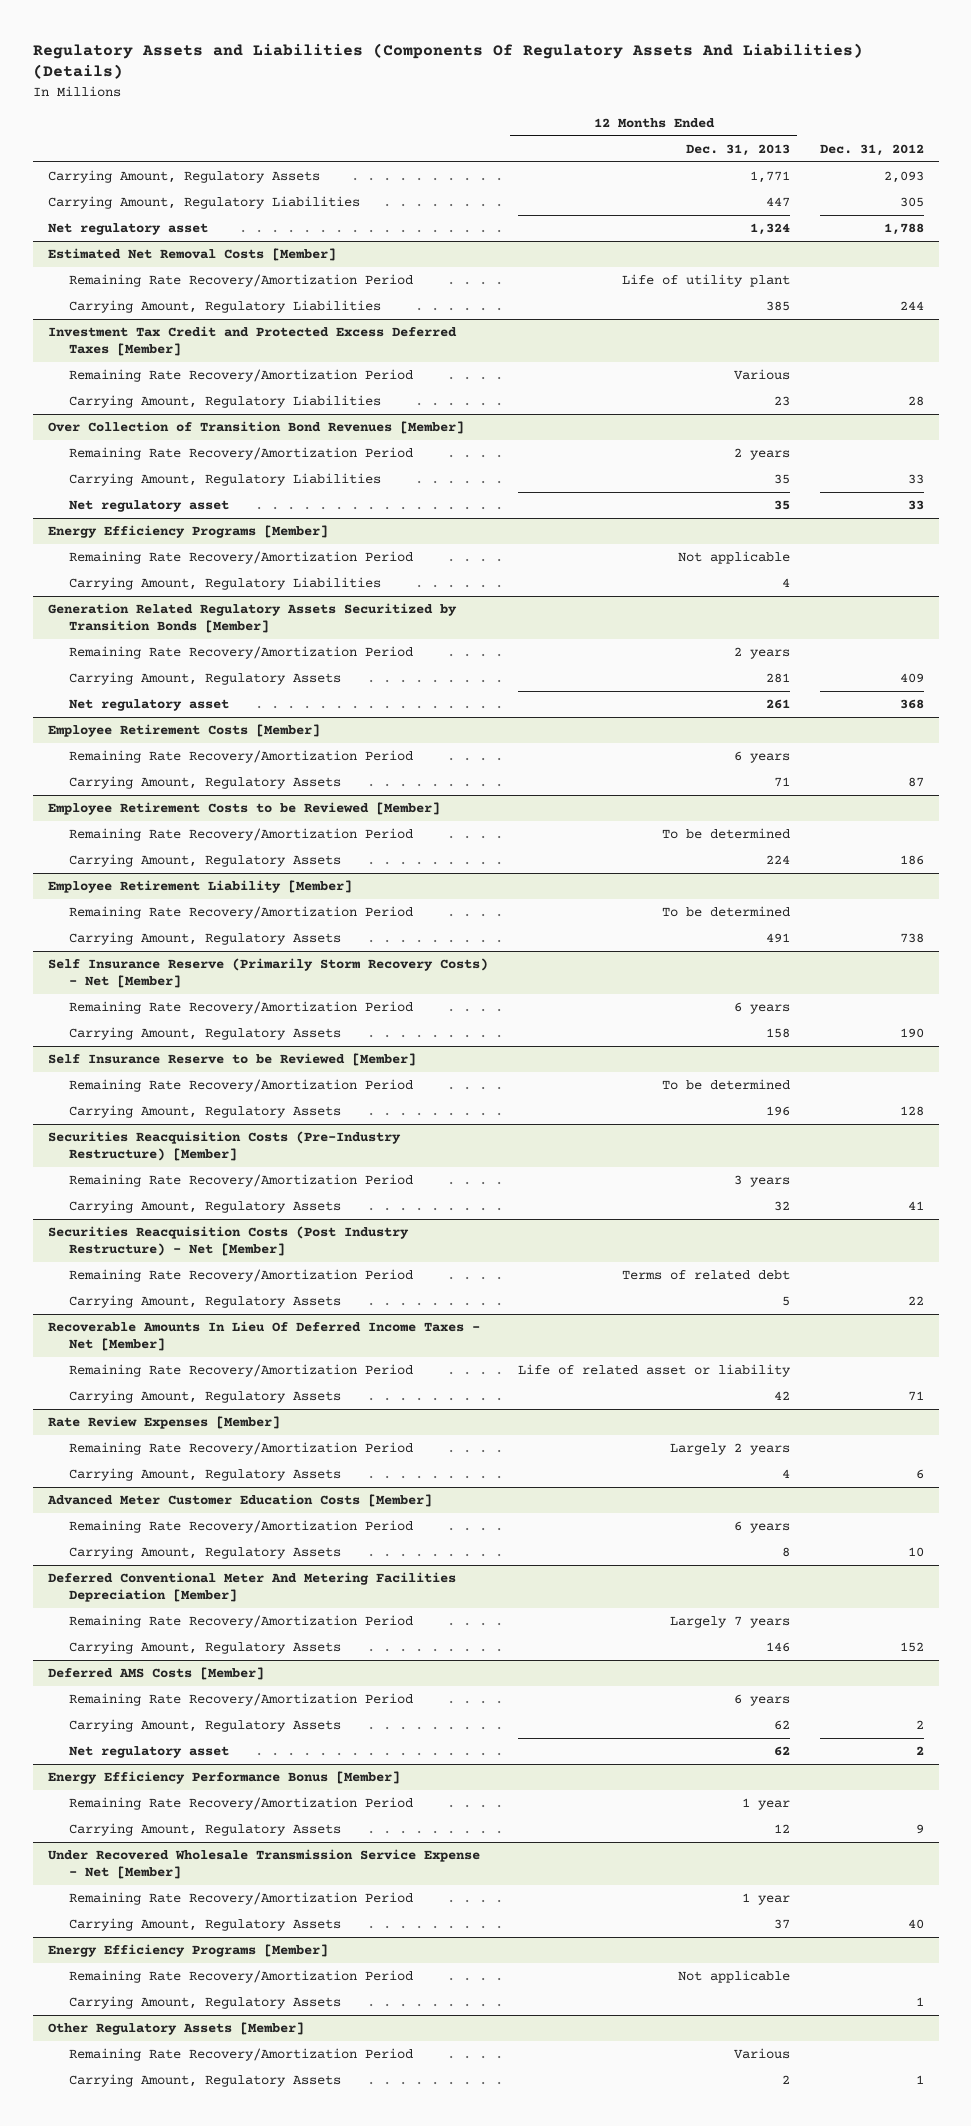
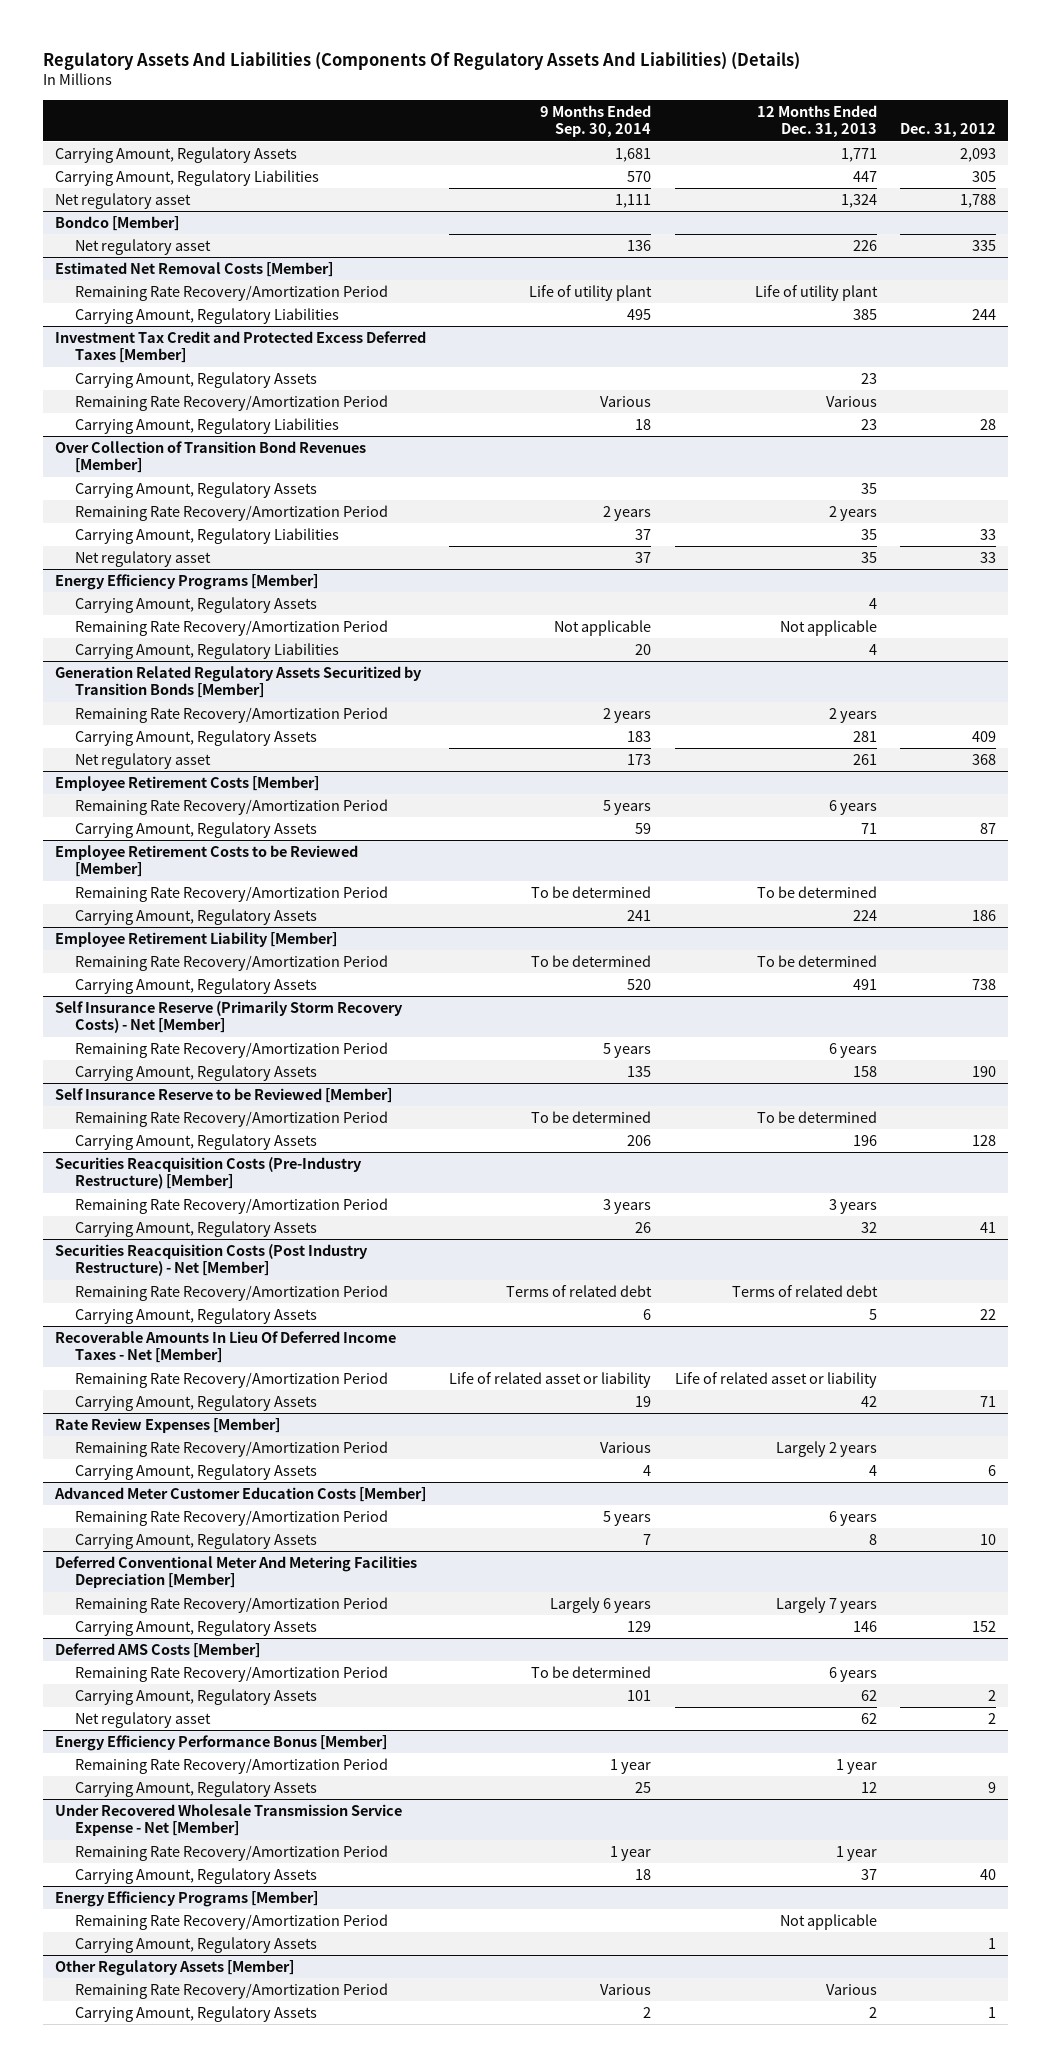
[32,42,863,80] Regulatory Assets and Liabilities (Components Of Regulatory Assets And Liabilities) (Details) -> [43,51,801,70] Regulatory Assets And Liabilities (Components Of Regulatory Assets And Liabilities) (Details)
none -> [540,104,652,138] 9 Months Ended Sep. 30, 2014
none -> [54,215,179,231] Bondco [Member]
none -> [75,238,212,255] Net regulatory asset
none -> [75,371,318,388] Carrying Amount, Regulatory Assets
none -> [75,481,318,498] Carrying Amount, Regulatory Assets
none -> [75,596,318,613] Carrying Amount, Regulatory Assets

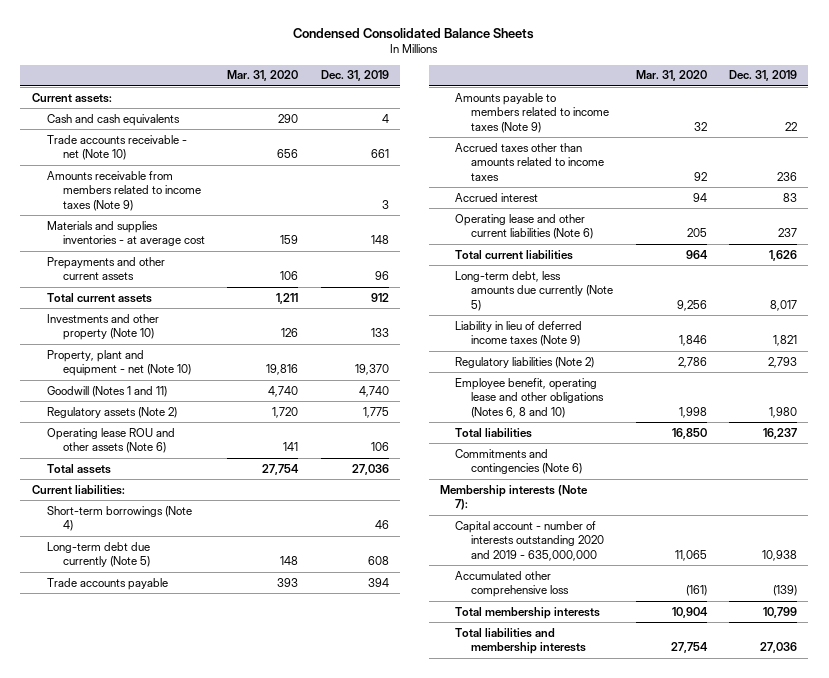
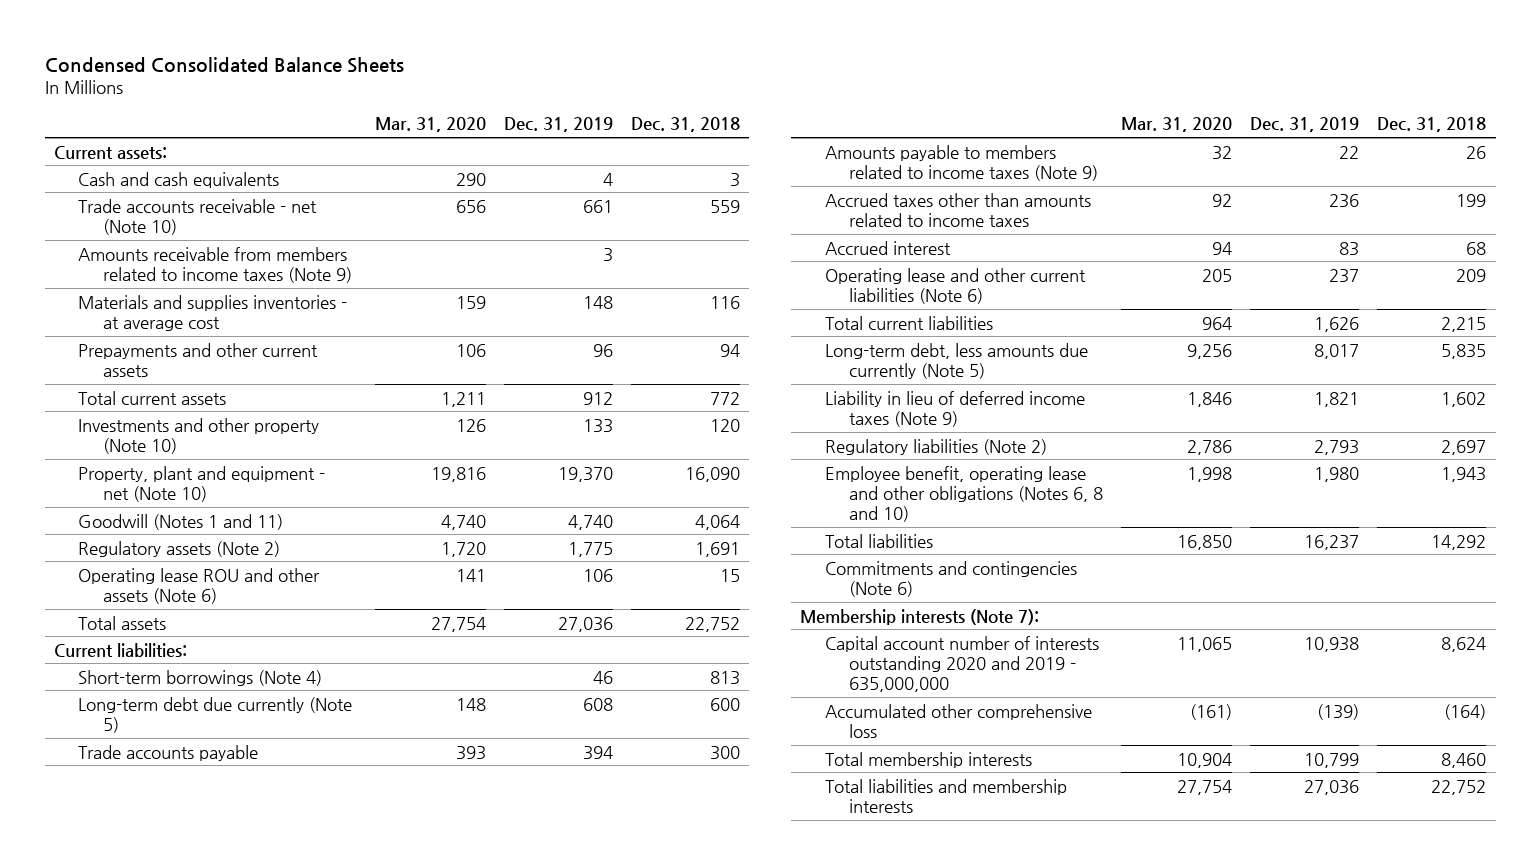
none -> [631,117,741,133] Dec. 31, 2018
[455,520,605,561] Capital account - number of interests outstanding 2020 and 2019 - 635,000,000 -> [824,635,1099,692] Capital account number of interests outstanding 2020 and 2019 - 635,000,000

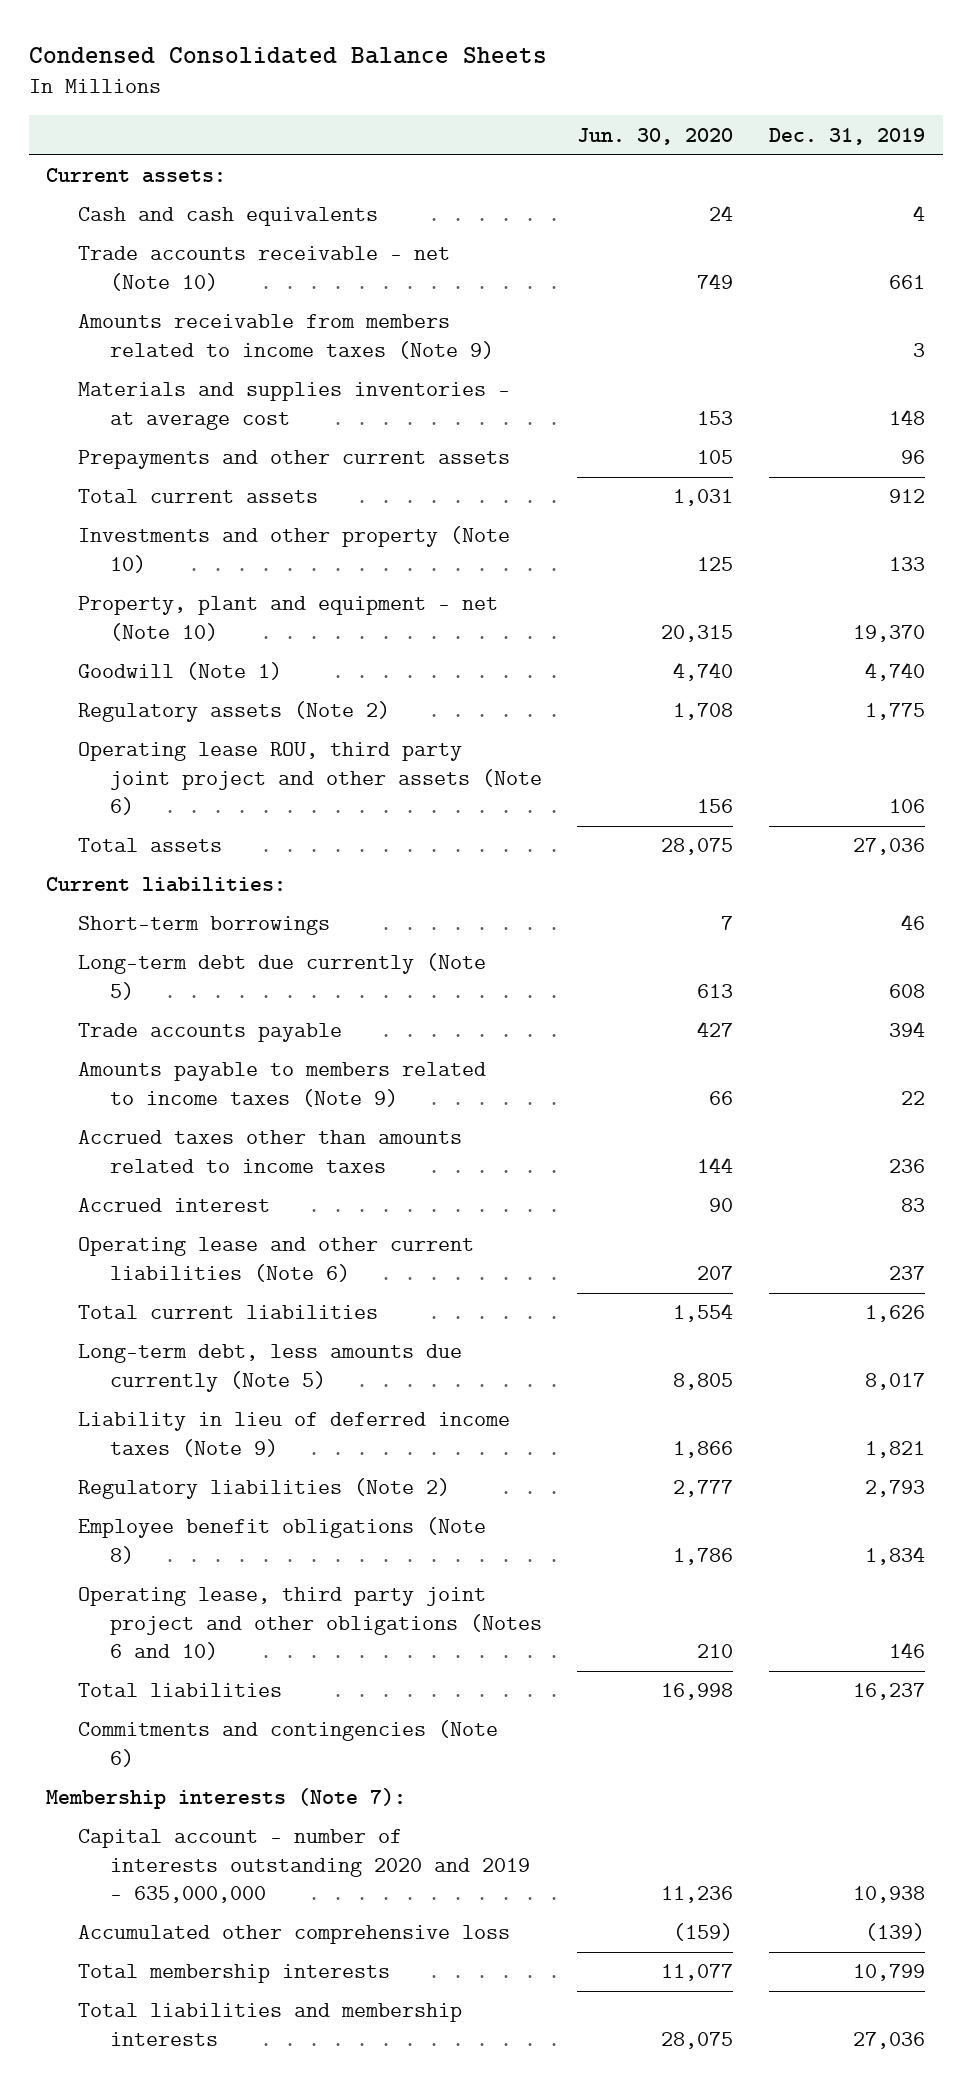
[375,117,487,133] Mar. 31, 2020 -> none
[631,117,741,133] Dec. 31, 2018 -> none
none -> [577,127,734,145] Jun. 30, 2020
[78,513,284,530] Goodwill (Notes 1 and 11) -> [78,662,283,681] Goodwill (Note 1)
[78,567,321,604] Operating lease ROU and other assets (Note 6) -> [78,742,542,816] Operating lease ROU, third party joint project and other assets (Note 6)
[78,669,323,686] Short-term borrowings (Note 4) -> [78,916,331,936] Short-term borrowings
none -> [78,1517,487,1564] Employee benefit obligations (Note 8)
[824,465,1104,522] Employee benefit, operating lease and other obligations (Notes 6, 8 and 10) -> [78,1587,542,1661] Operating lease, third party joint project and other obligations (Notes 6 and 10)
[1314,466,1360,482] 1,980 -> [888,1642,925,1659] 146
[824,635,1099,692] Capital account number of interests outstanding 2020 and 2019 - 635,000,000 -> [78,1829,530,1904] Capital account - number of interests outstanding 2020 and 2019 - 635,000,000

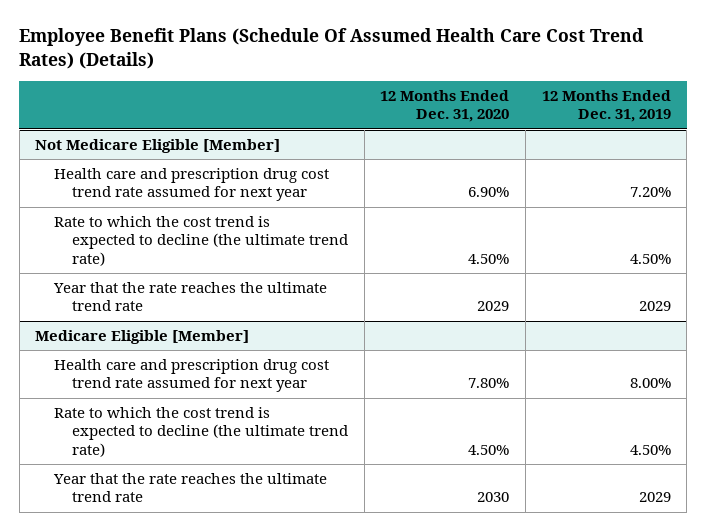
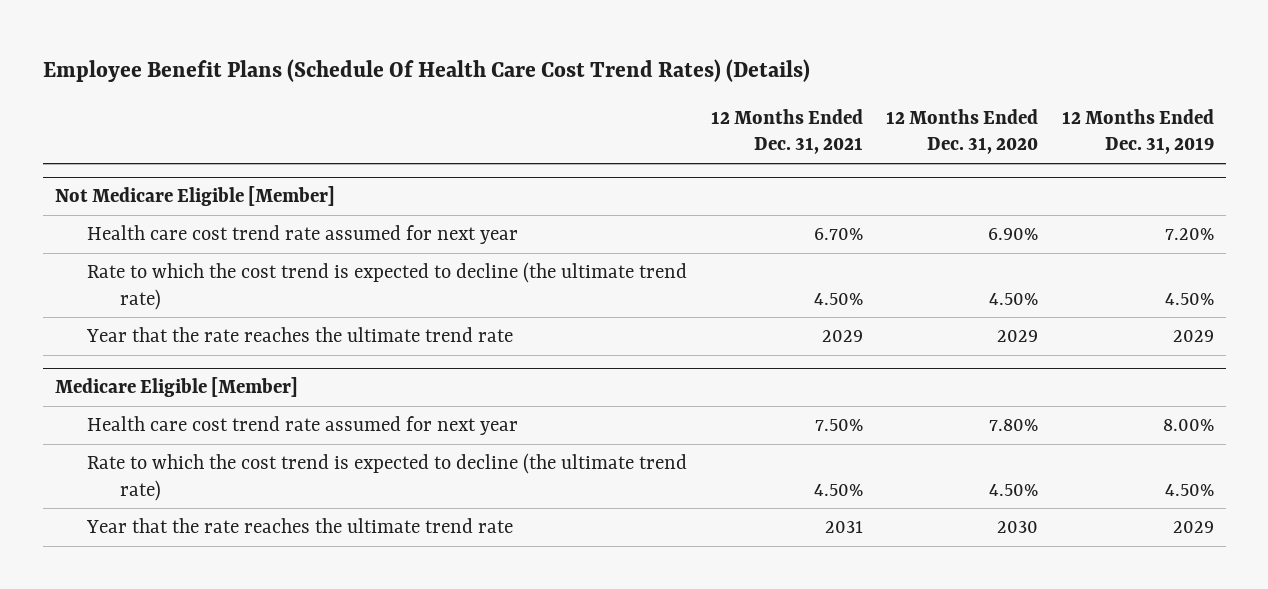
[19,28,645,69] Employee Benefit Plans (Schedule Of Assumed Health Care Cost Trend Rates) (Details) -> [42,58,810,82] Employee Benefit Plans (Schedule Of Health Care Cost Trend Rates) (Details)
none -> [710,108,863,155] 12 Months Ended Dec. 31, 2021
[53,168,329,202] Health care and prescription drug cost trend rate assumed for next year -> [87,225,519,245] Health care cost trend rate assumed for next year
[53,359,329,393] Health care and prescription drug cost trend rate assumed for next year -> [87,416,519,436] Health care cost trend rate assumed for next year

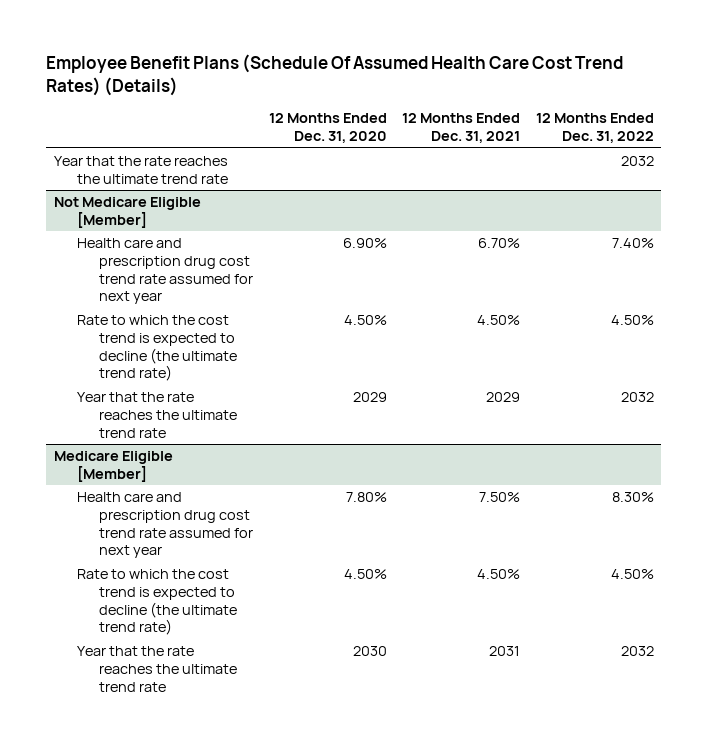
[42,58,810,82] Employee Benefit Plans (Schedule Of Health Care Cost Trend Rates) (Details) -> [45,53,623,96] Employee Benefit Plans (Schedule Of Assumed Health Care Cost Trend Rates) (Details)
[1061,108,1214,155] 12 Months Ended Dec. 31, 2019 -> none
none -> [535,113,654,144] 12 Months Ended Dec. 31, 2022
none -> [53,156,228,184] Year that the rate reaches the ultimate trend rate
[87,225,519,245] Health care cost trend rate assumed for next year -> [76,238,254,305] Health care and prescription drug cost trend rate assumed for next year
[87,416,519,436] Health care cost trend rate assumed for next year -> [76,492,254,559] Health care and prescription drug cost trend rate assumed for next year

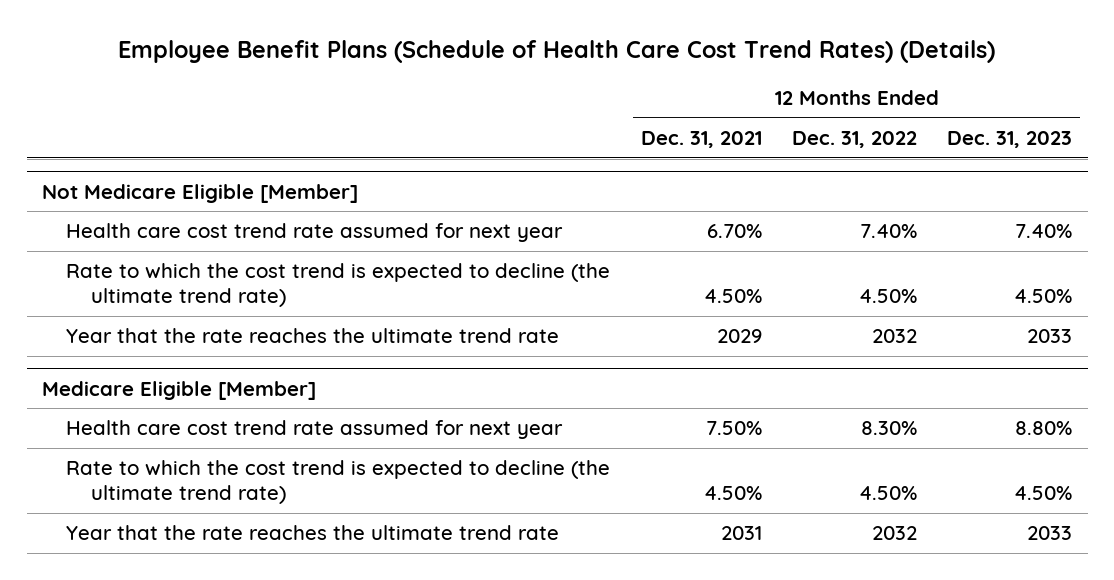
[45,53,623,96] Employee Benefit Plans (Schedule Of Assumed Health Care Cost Trend Rates) (Details) -> [118,40,996,64] Employee Benefit Plans (Schedule of Health Care Cost Trend Rates) (Details)
[268,113,387,144] 12 Months Ended Dec. 31, 2020 -> none
none -> [947,131,1073,149] Dec. 31, 2023
[53,156,228,184] Year that the rate reaches the ultimate trend rate -> none
[76,238,254,305] Health care and prescription drug cost trend rate assumed for next year -> [66,223,564,243] Health care cost trend rate assumed for next year
[76,492,254,559] Health care and prescription drug cost trend rate assumed for next year -> [66,420,564,440] Health care cost trend rate assumed for next year

